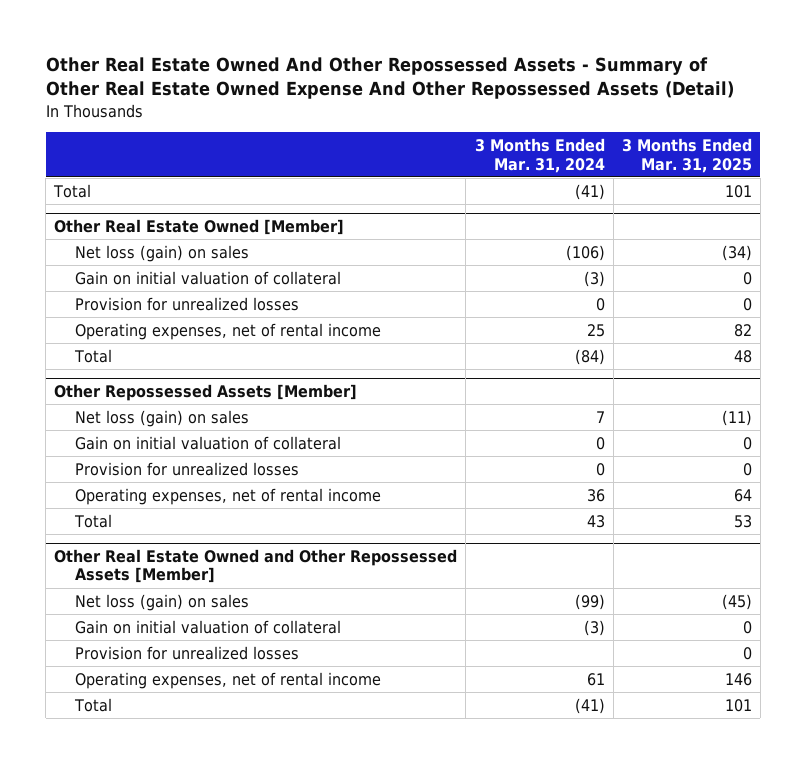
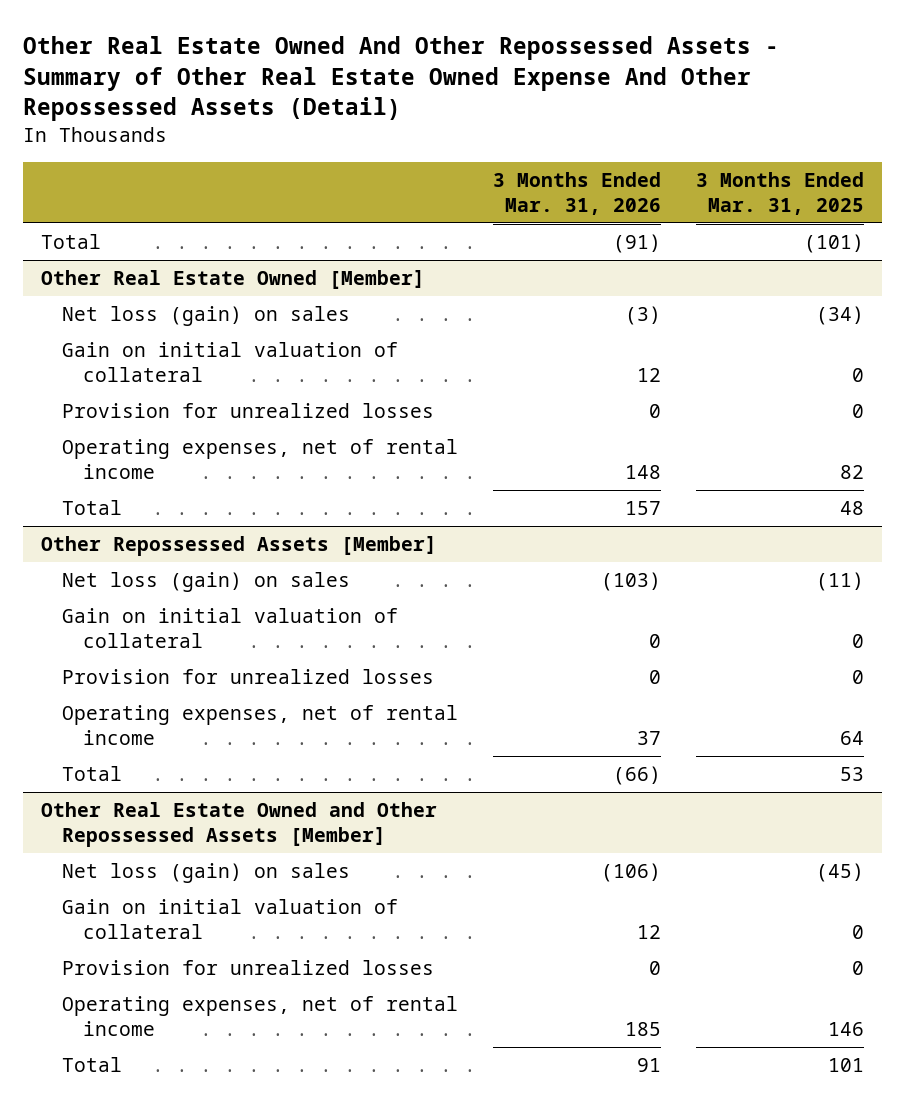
[474,138,605,173] 3 Months Ended Mar. 31, 2024 -> none
none -> [493,171,662,215] 3 Months Ended Mar. 31, 2026
[724,184,752,198] 101 -> [804,234,865,254] (101)

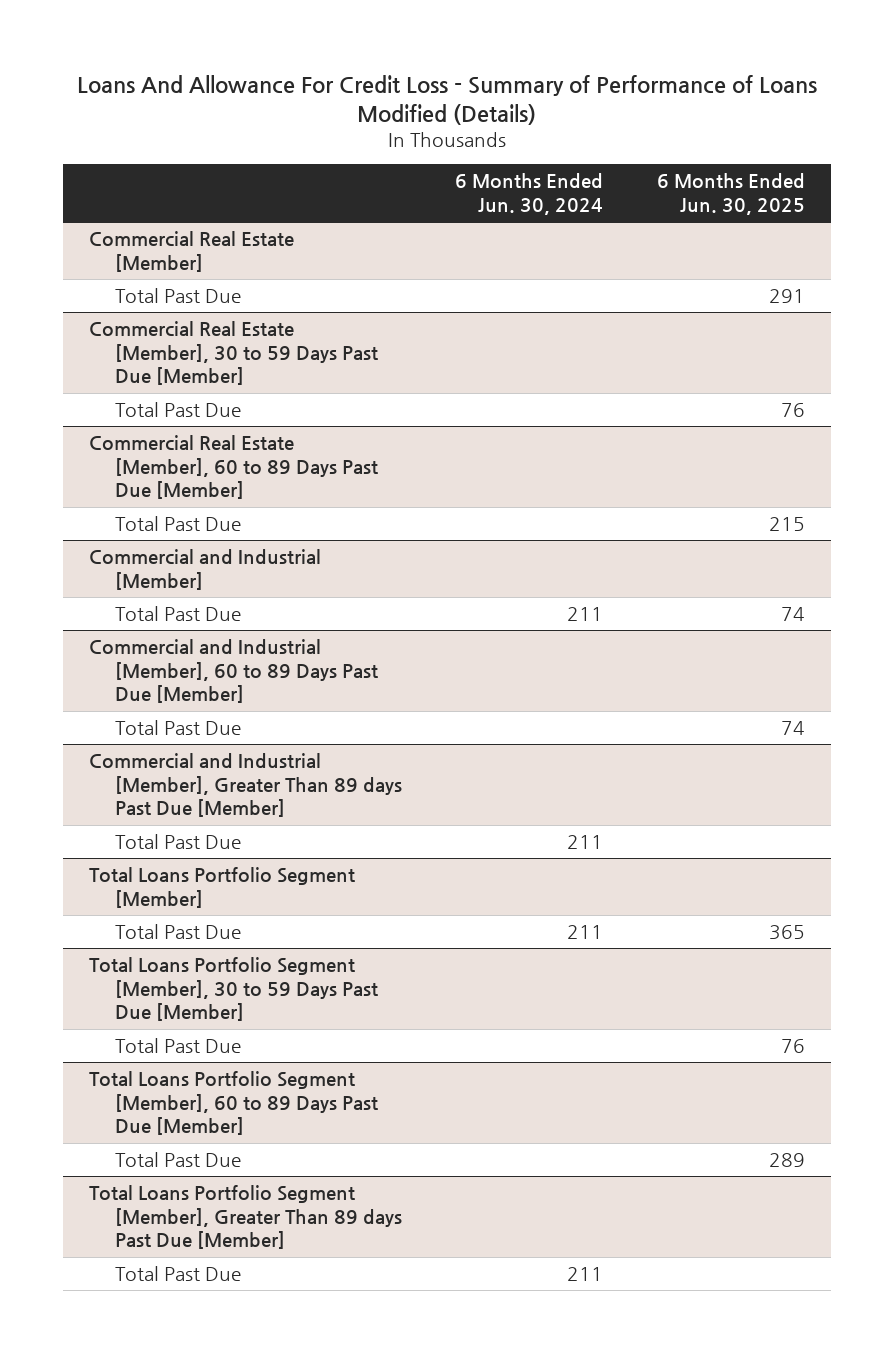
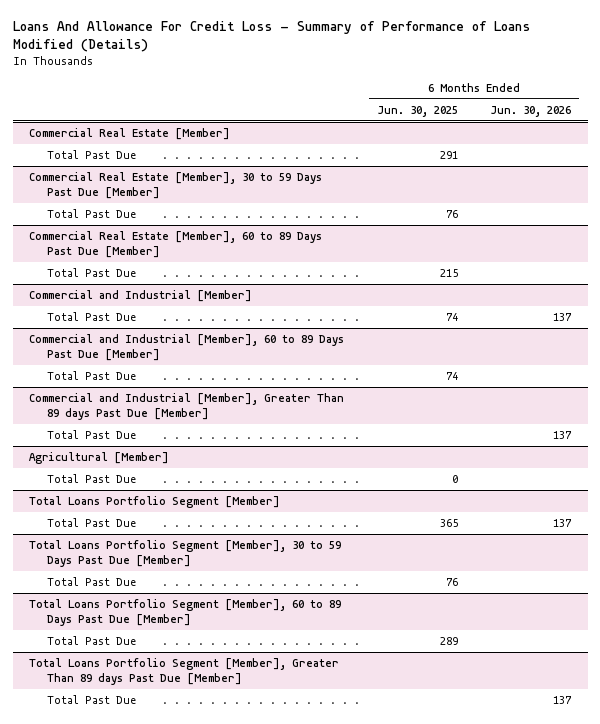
[455,173,604,216] 6 Months Ended Jun. 30, 2024 -> none
none -> [490,105,572,117] Jun. 30, 2026
none -> [29,452,170,465] Agricultural [Member]
none -> [46,474,136,484] Total Past Due

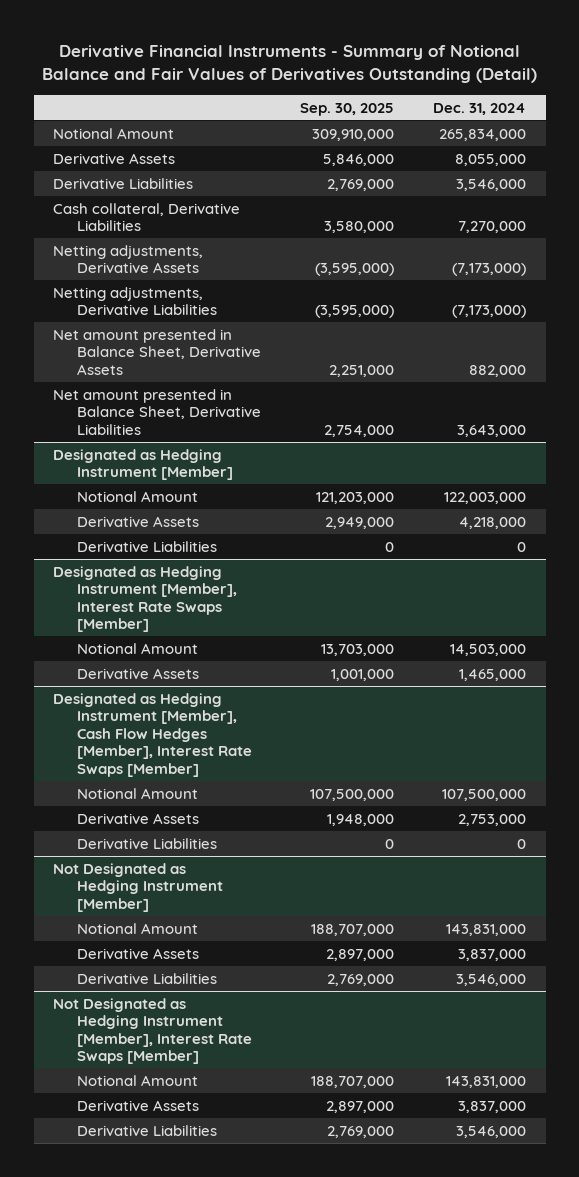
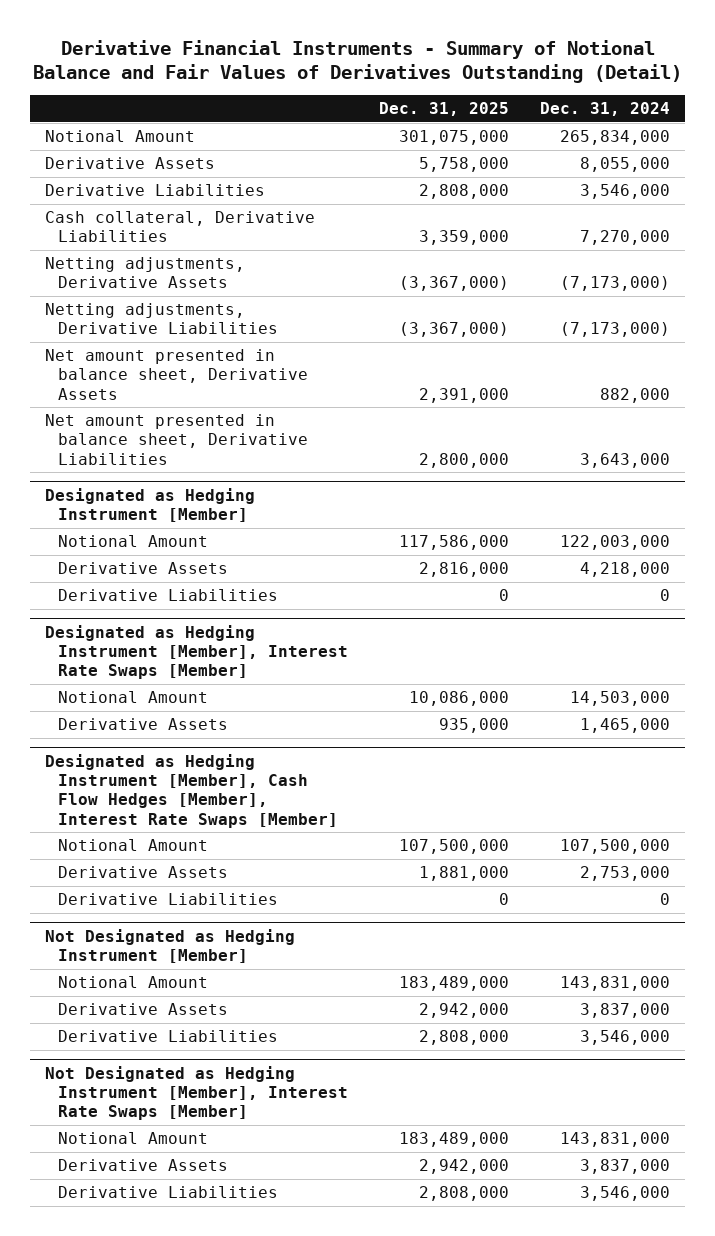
[300,102,395,116] Sep. 30, 2025 -> none
none -> [379,102,510,117] Dec. 31, 2025
[53,328,262,375] Net amount presented in Balance Sheet, Derivative Assets -> [45,349,309,400] Net amount presented in balance sheet, Derivative Assets
[53,388,262,435] Net amount presented in Balance Sheet, Derivative Liabilities -> [45,414,309,465] Net amount presented in balance sheet, Derivative Liabilities

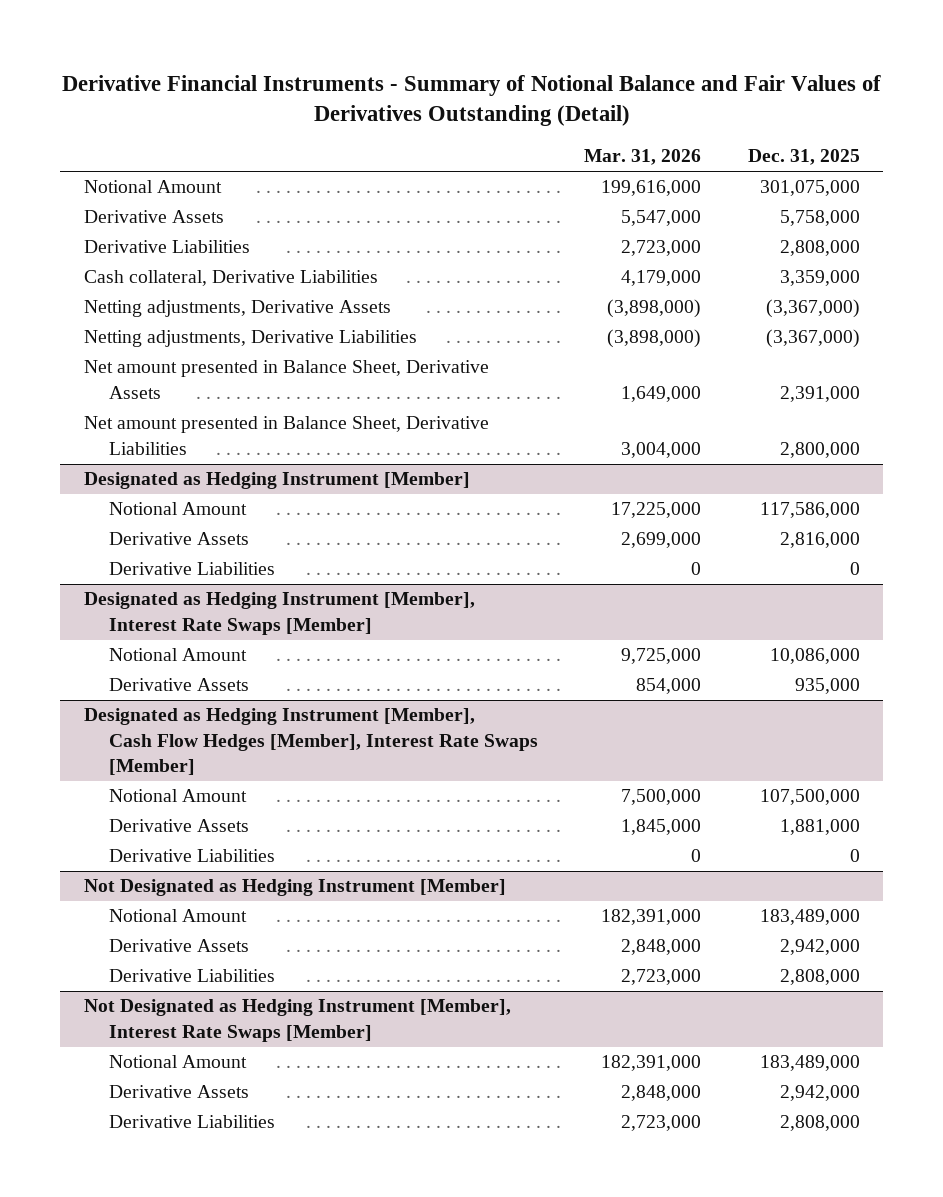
[539,102,670,117] Dec. 31, 2024 -> none
none -> [584,149,702,166] Mar. 31, 2026
[45,349,309,400] Net amount presented in balance sheet, Derivative Assets -> [83,360,489,399] Net amount presented in Balance Sheet, Derivative Assets
[45,414,309,465] Net amount presented in balance sheet, Derivative Liabilities -> [83,416,489,455] Net amount presented in Balance Sheet, Derivative Liabilities

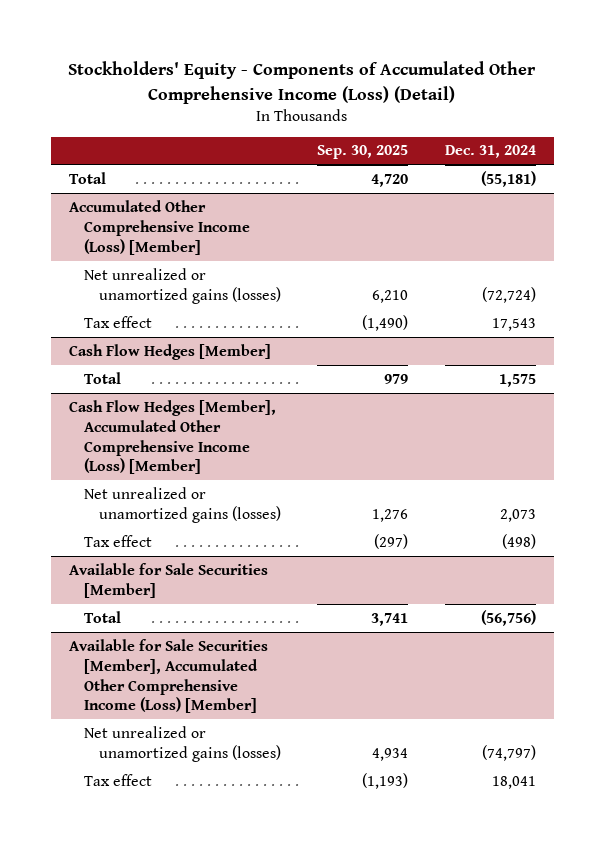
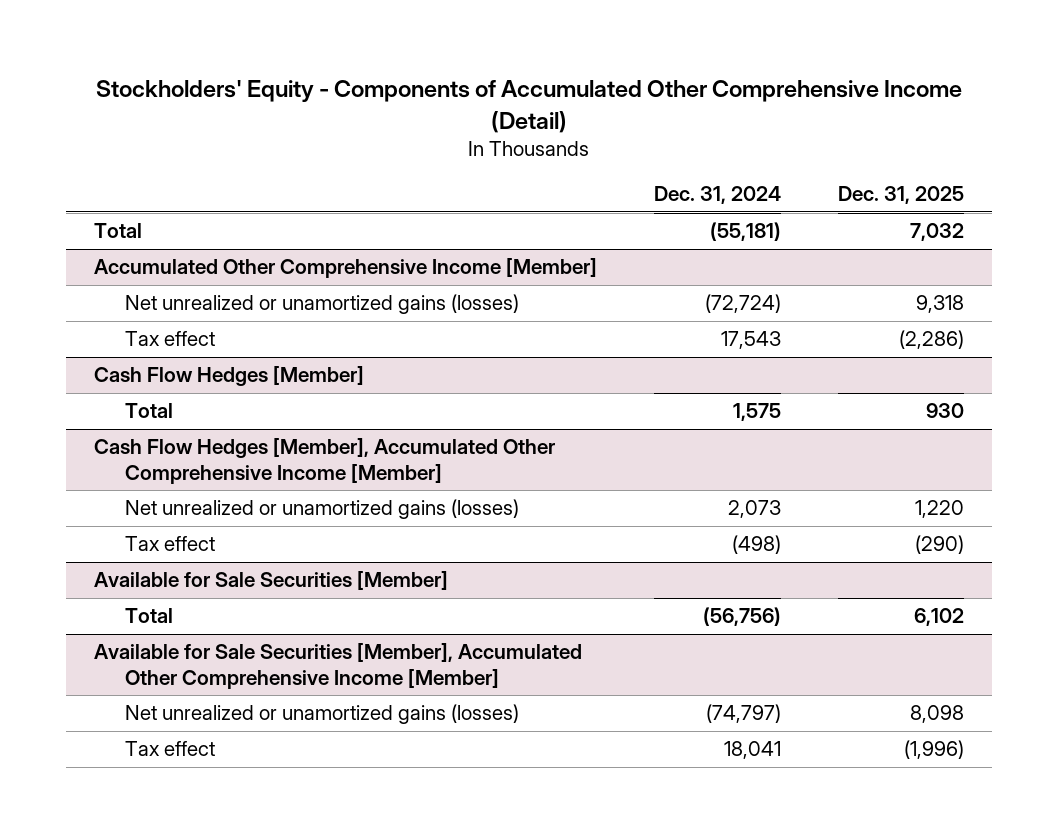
[68,61,537,104] Stockholders' Equity - Components of Accumulated Other Comprehensive Income (Loss) (Detail) -> [95,80,962,133] Stockholders' Equity - Components of Accumulated Other Comprehensive Income (Detail)
[317,145,409,160] Sep. 30, 2025 -> none
none -> [837,186,964,205] Dec. 31, 2025
[68,199,250,255] Accumulated Other Comprehensive Income (Loss) [Member] -> [94,258,598,279] Accumulated Other Comprehensive Income [Member]
[68,399,276,475] Cash Flow Hedges [Member], Accumulated Other Comprehensive Income (Loss) [Member] -> [94,438,556,484] Cash Flow Hedges [Member], Accumulated Other Comprehensive Income [Member]
[68,638,268,714] Available for Sale Securities [Member], Accumulated Other Comprehensive Income (Loss) [Member] -> [94,643,583,689] Available for Sale Securities [Member], Accumulated Other Comprehensive Income [Member]

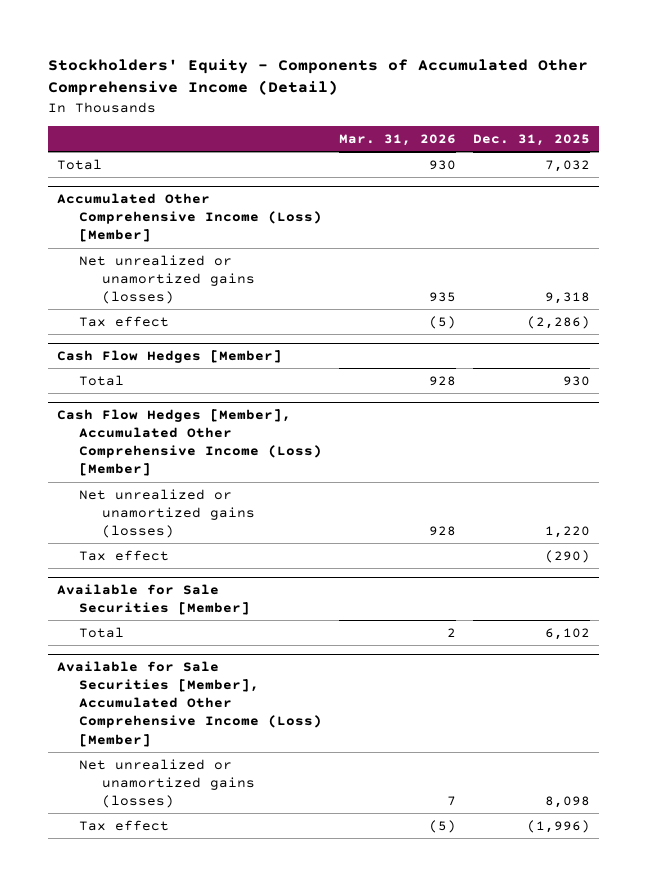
[653,186,781,205] Dec. 31, 2024 -> none
none -> [339,133,457,146] Mar. 31, 2026
[94,258,598,279] Accumulated Other Comprehensive Income [Member] -> [56,192,323,243] Accumulated Other Comprehensive Income (Loss) [Member]
[94,438,556,484] Cash Flow Hedges [Member], Accumulated Other Comprehensive Income [Member] -> [56,408,323,477] Cash Flow Hedges [Member], Accumulated Other Comprehensive Income (Loss) [Member]
[94,643,583,689] Available for Sale Securities [Member], Accumulated Other Comprehensive Income [Member] -> [56,660,323,747] Available for Sale Securities [Member], Accumulated Other Comprehensive Income (Loss) [Member]

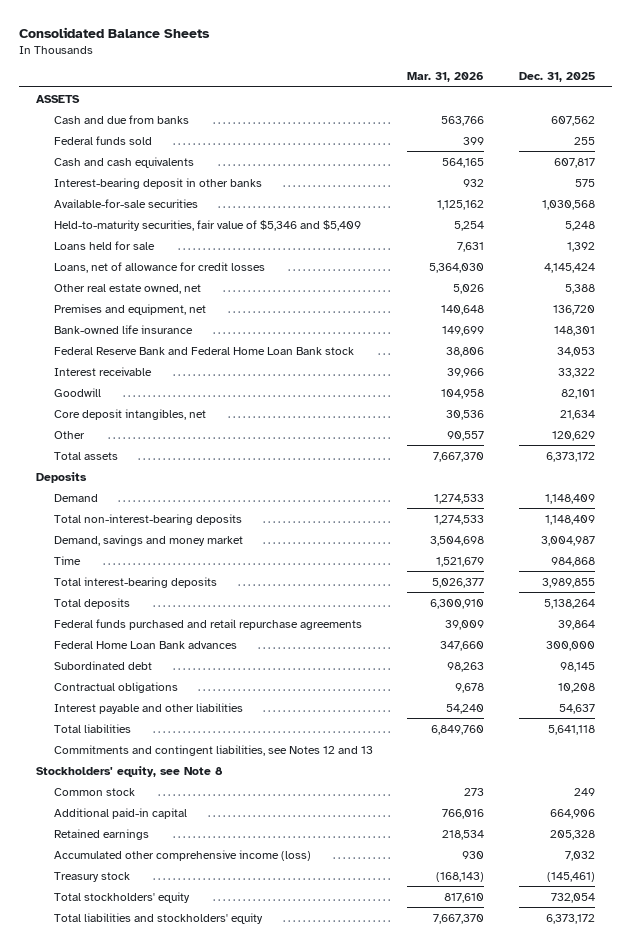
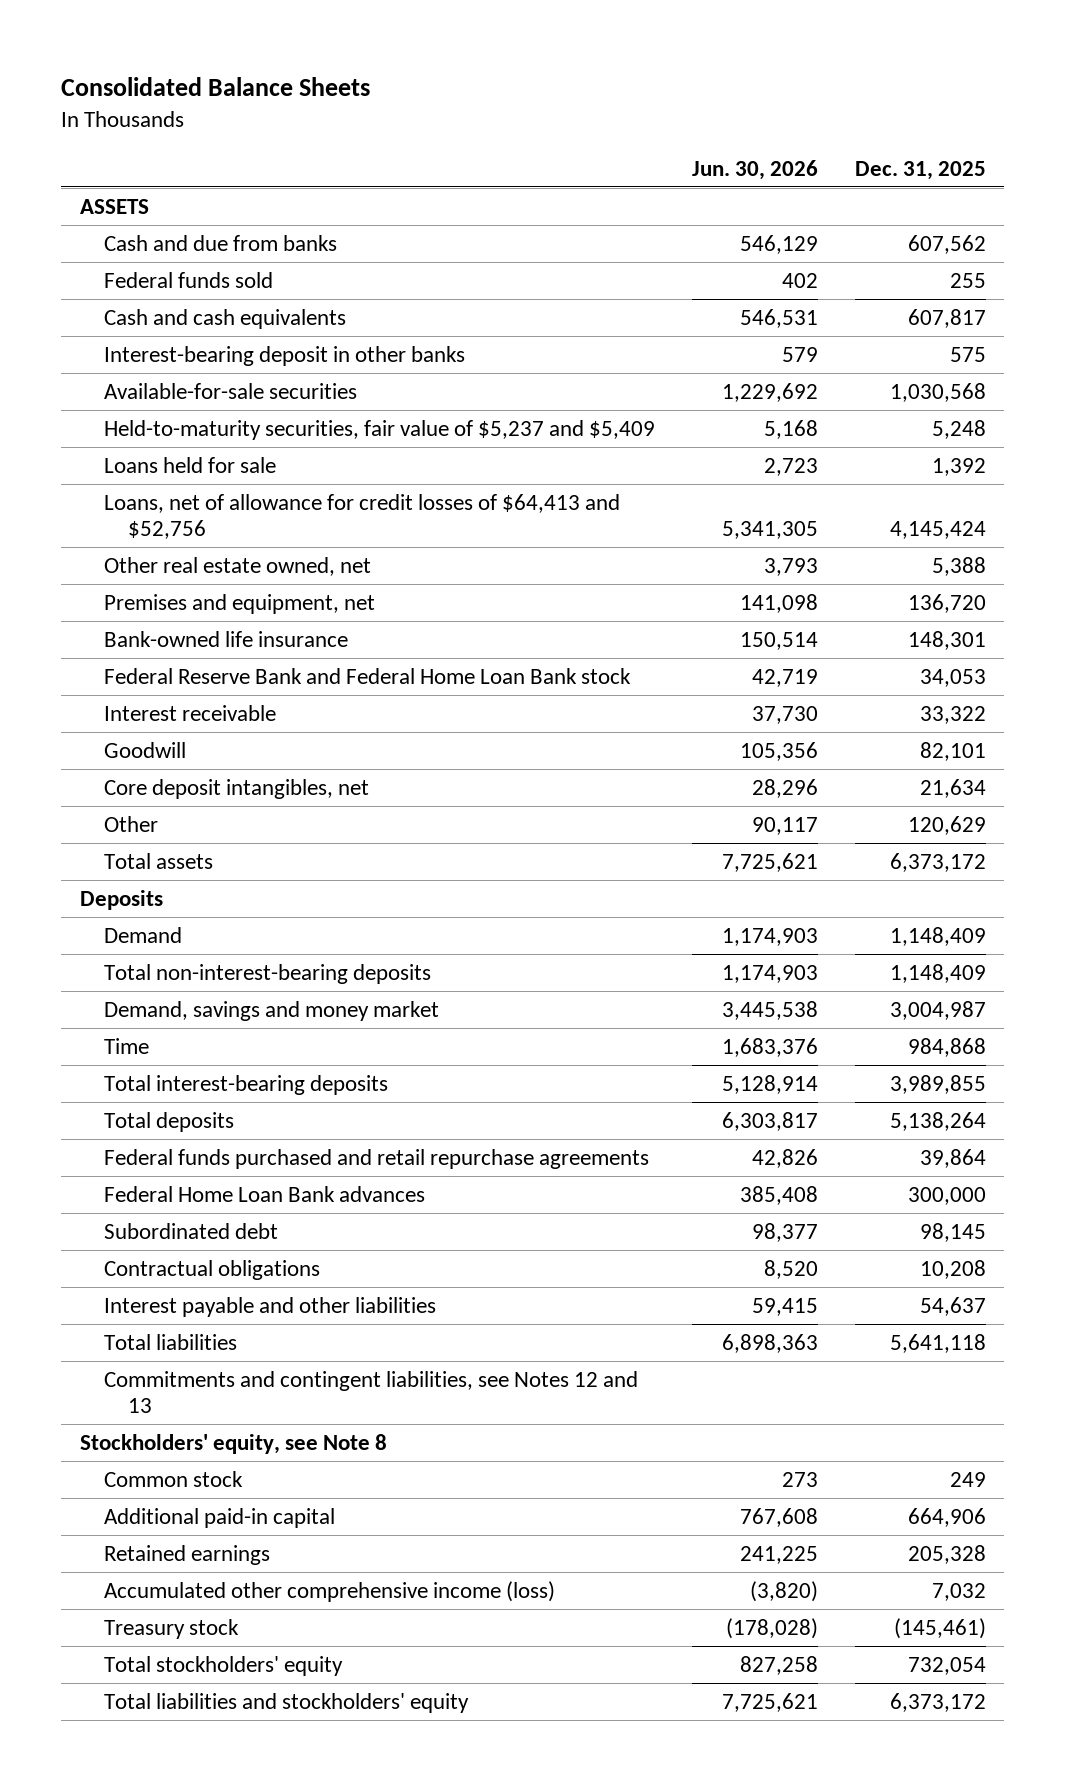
[407,72,485,83] Mar. 31, 2026 -> none
none -> [691,159,818,180] Jun. 30, 2026
[53,219,361,231] Held-to-maturity securities, fair value of $5,346 and $5,409 -> [103,419,655,440] Held-to-maturity securities, fair value of $5,237 and $5,409
[53,261,265,273] Loans, net of allowance for credit losses -> [103,493,620,540] Loans, net of allowance for credit losses of $64,413 and $52,756

